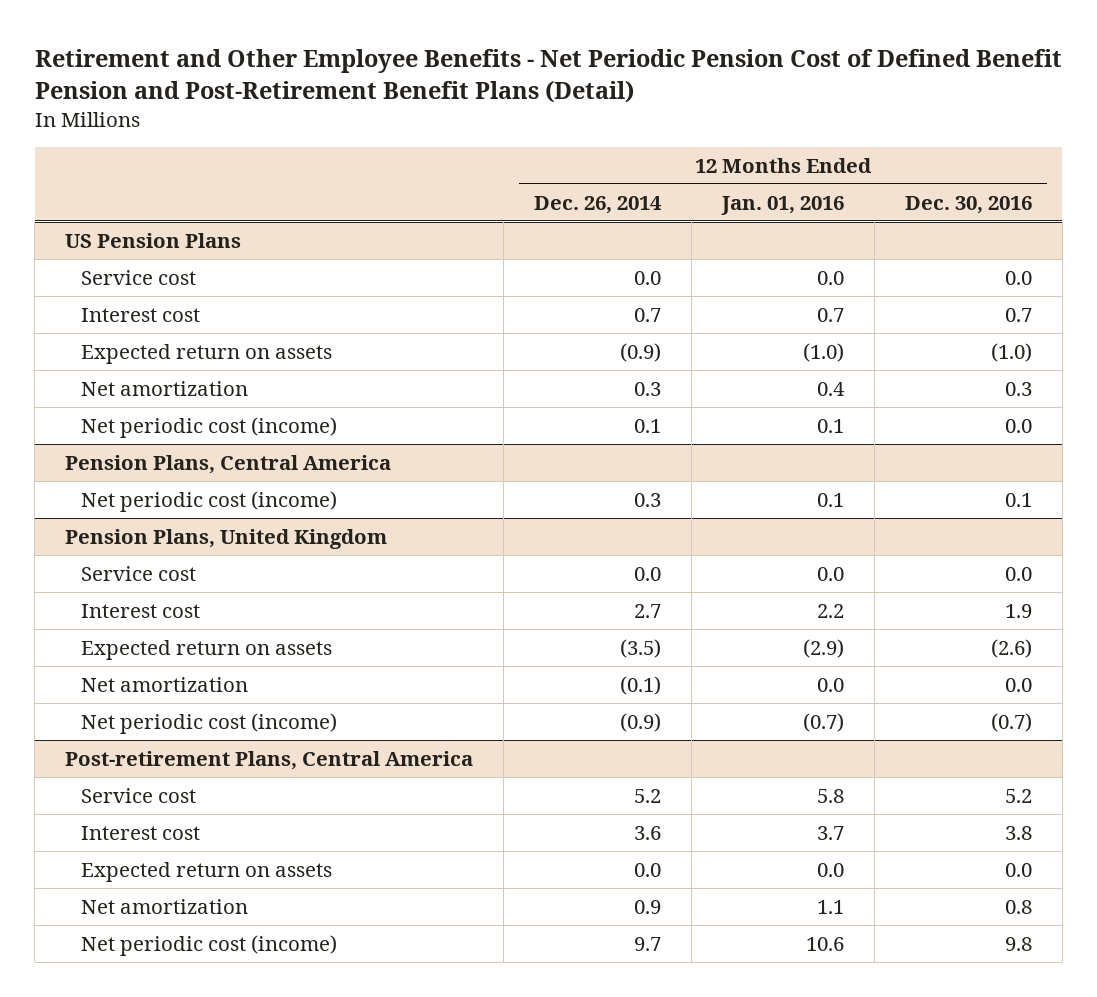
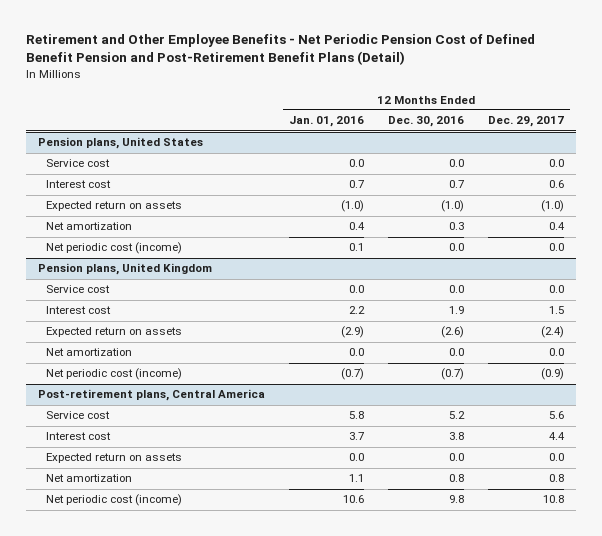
[534,195,663,214] Dec. 26, 2014 -> none
none -> [487,116,564,128] Dec. 29, 2017
[65,232,242,248] US Pension Plans -> none
none -> [38,137,204,150] Pension plans, United States
[65,454,392,474] Pension Plans, Central America -> none
[81,490,338,512] Net periodic cost (income) -> none
[65,528,388,549] Pension Plans, United Kingdom -> [38,263,213,276] Pension plans, United Kingdom
[65,750,474,770] Post-retirement Plans, Central America -> [38,389,266,402] Post-retirement plans, Central America

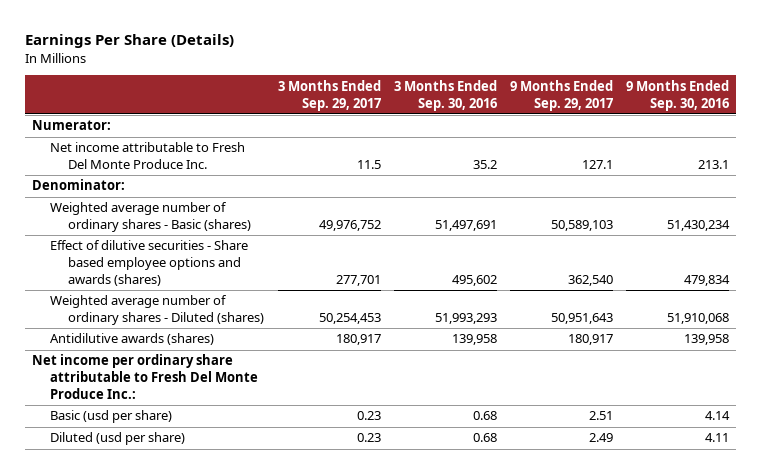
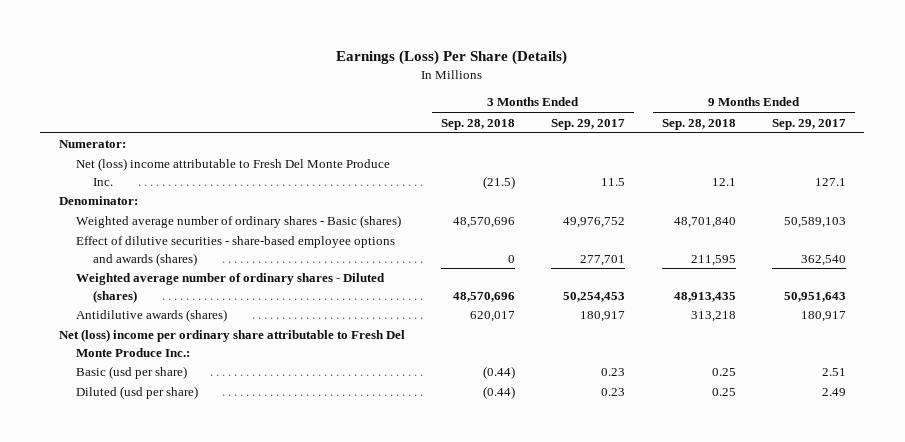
[25,34,235,49] Earnings Per Share (Details) -> [336,49,568,65] Earnings (Loss) Per Share (Details)
[393,79,497,111] 3 Months Ended Sep. 30, 2016 -> none
[625,79,729,111] 9 Months Ended Sep. 30, 2016 -> none
none -> [440,118,515,130] Sep. 28, 2018
none -> [661,118,736,130] Sep. 28, 2018
[50,142,246,170] Net income attributable to Fresh Del Monte Produce Inc. -> [75,158,390,186] Net (loss) income attributable to Fresh Del Monte Produce Inc.
[50,240,249,286] Effect of dilutive securities - Share based employee options and awards (shares) -> [75,236,395,266] Effect of dilutive securities - share-based employee options and awards (shares)
[31,354,259,399] Net income per ordinary share attributable to Fresh Del Monte Produce Inc.: -> [58,329,405,357] Net (loss) income per ordinary share attributable to Fresh Del Monte Produce Inc.:

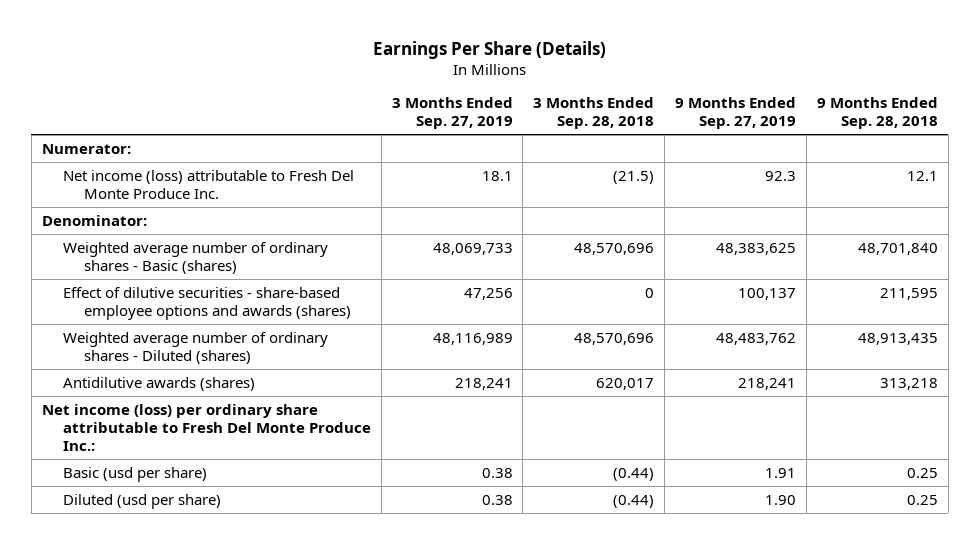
[336,49,568,65] Earnings (Loss) Per Share (Details) -> [372,40,606,59] Earnings Per Share (Details)
[551,118,626,130] Sep. 29, 2017 -> none
[772,118,847,130] Sep. 29, 2017 -> none
none -> [391,97,513,130] 3 Months Ended Sep. 27, 2019
none -> [675,97,797,130] 9 Months Ended Sep. 27, 2019
[75,158,390,186] Net (loss) income attributable to Fresh Del Monte Produce Inc. -> [62,169,354,199] Net income (loss) attributable to Fresh Del Monte Produce Inc.
[58,329,405,357] Net (loss) income per ordinary share attributable to Fresh Del Monte Produce Inc.: -> [41,403,371,451] Net income (loss) per ordinary share attributable to Fresh Del Monte Produce Inc.:

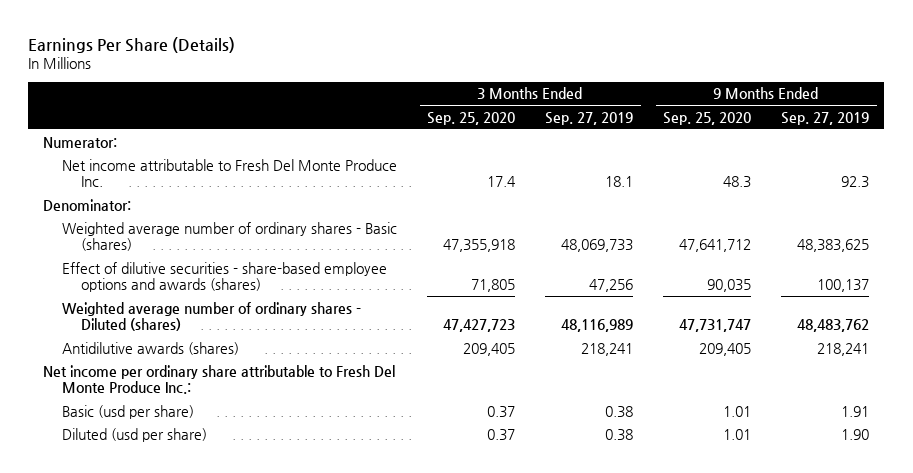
[533,97,655,130] 3 Months Ended Sep. 28, 2018 -> none
[816,97,938,130] 9 Months Ended Sep. 28, 2018 -> none
none -> [427,111,516,125] Sep. 25, 2020
none -> [663,111,752,125] Sep. 25, 2020
[62,169,354,199] Net income (loss) attributable to Fresh Del Monte Produce Inc. -> [62,158,398,187] Net income attributable to Fresh Del Monte Produce Inc.
[41,403,371,451] Net income (loss) per ordinary share attributable to Fresh Del Monte Produce Inc.: -> [43,364,396,394] Net income per ordinary share attributable to Fresh Del Monte Produce Inc.:

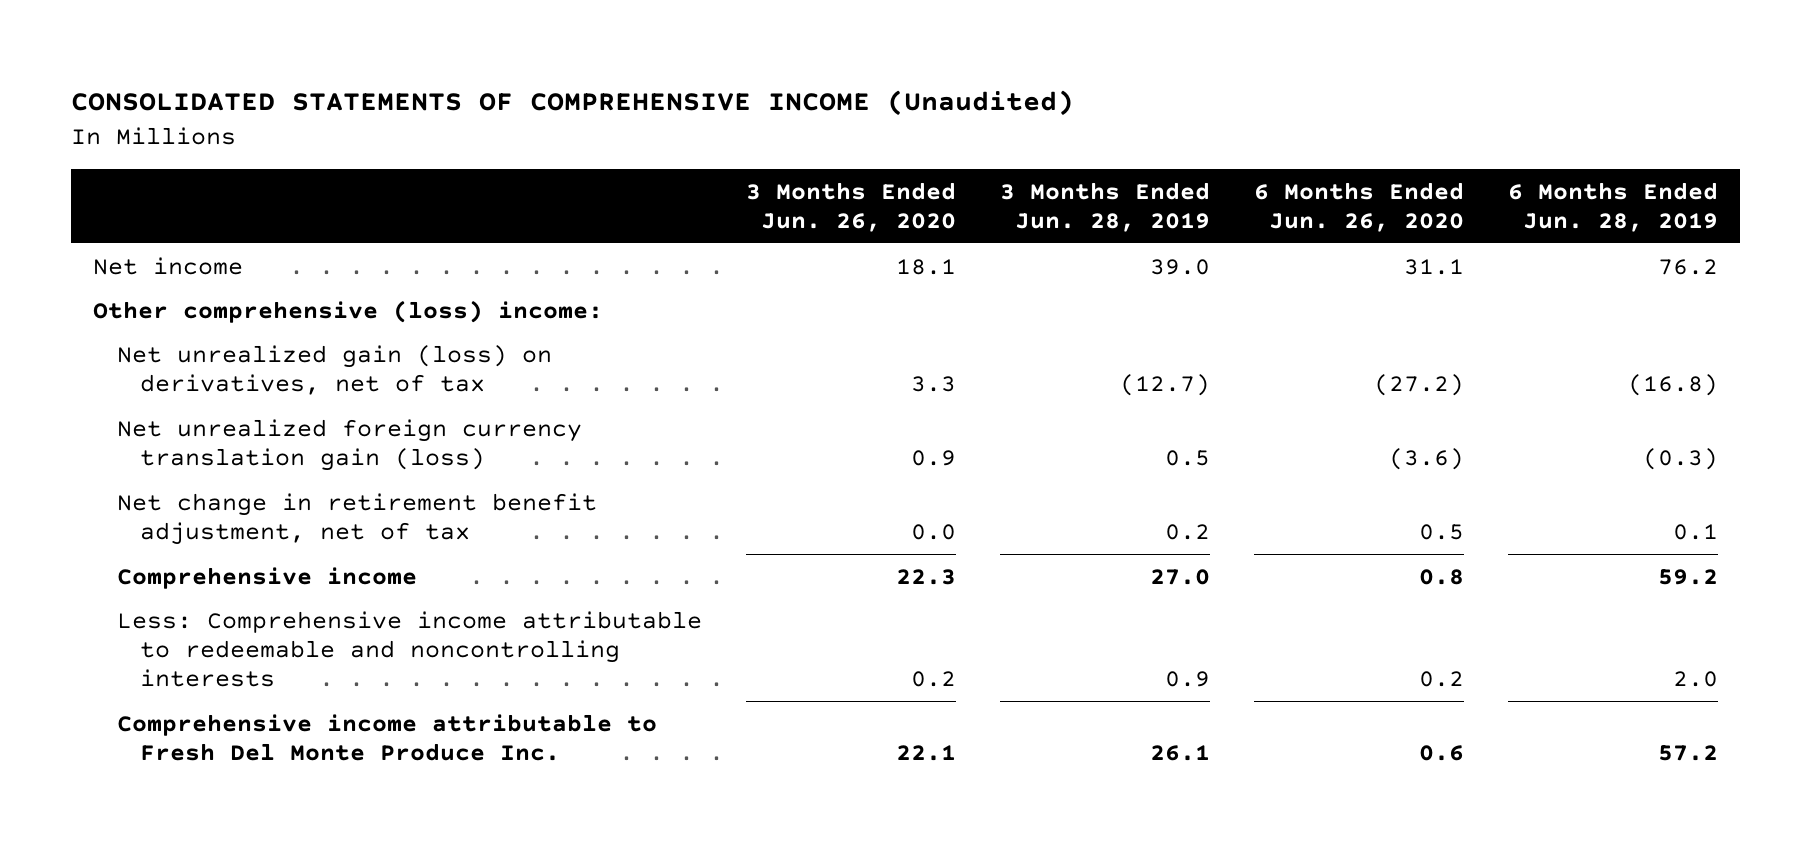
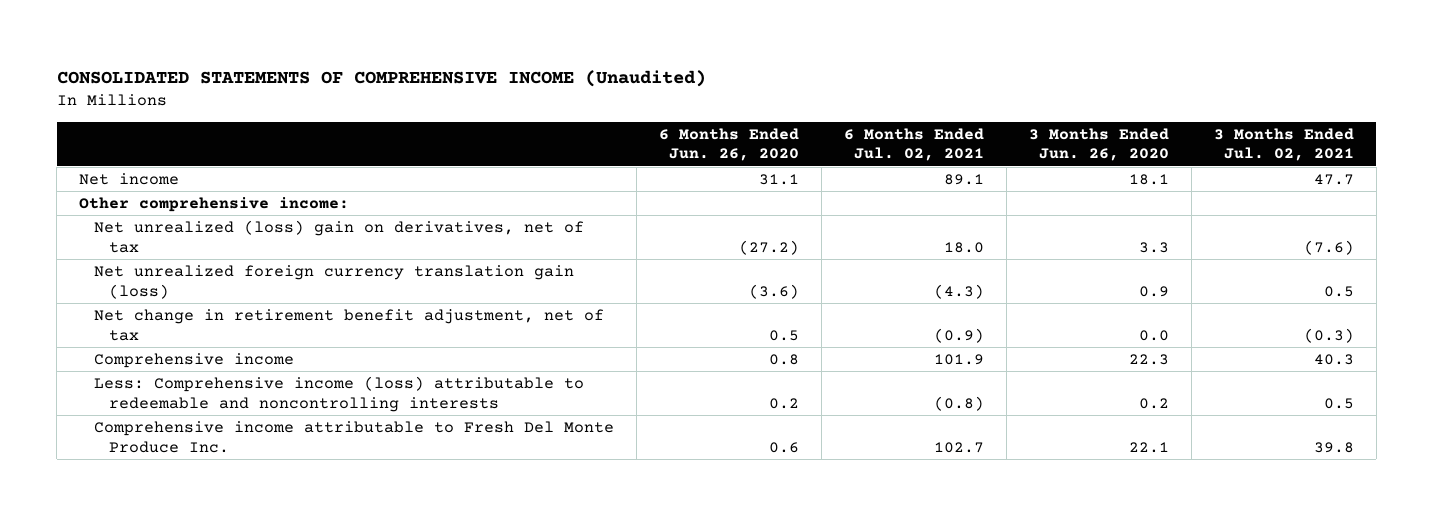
[999,181,1210,232] 3 Months Ended Jun. 28, 2019 -> none
[1507,181,1718,232] 6 Months Ended Jun. 28, 2019 -> none
none -> [843,127,984,162] 6 Months Ended Jul. 02, 2021
none -> [1213,127,1354,162] 3 Months Ended Jul. 02, 2021
[93,299,604,323] Other comprehensive (loss) income: -> [79,196,350,212] Other comprehensive income:
[116,344,552,395] Net unrealized gain (loss) on derivatives, net of tax -> [94,219,585,253] Net unrealized (loss) gain on derivatives, net of tax
[116,610,702,688] Less: Comprehensive income attributable to redeemable and noncontrolling interests -> [94,375,585,412] Less: Comprehensive income (loss) attributable to redeemable and noncontrolling interests

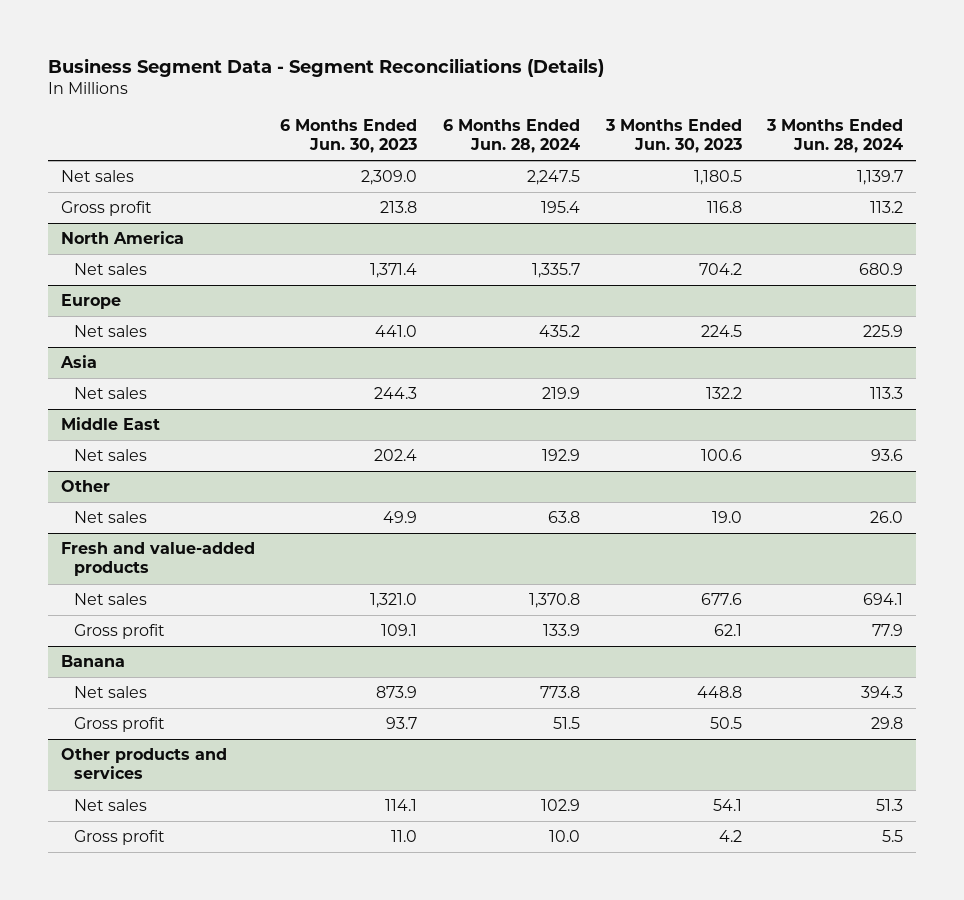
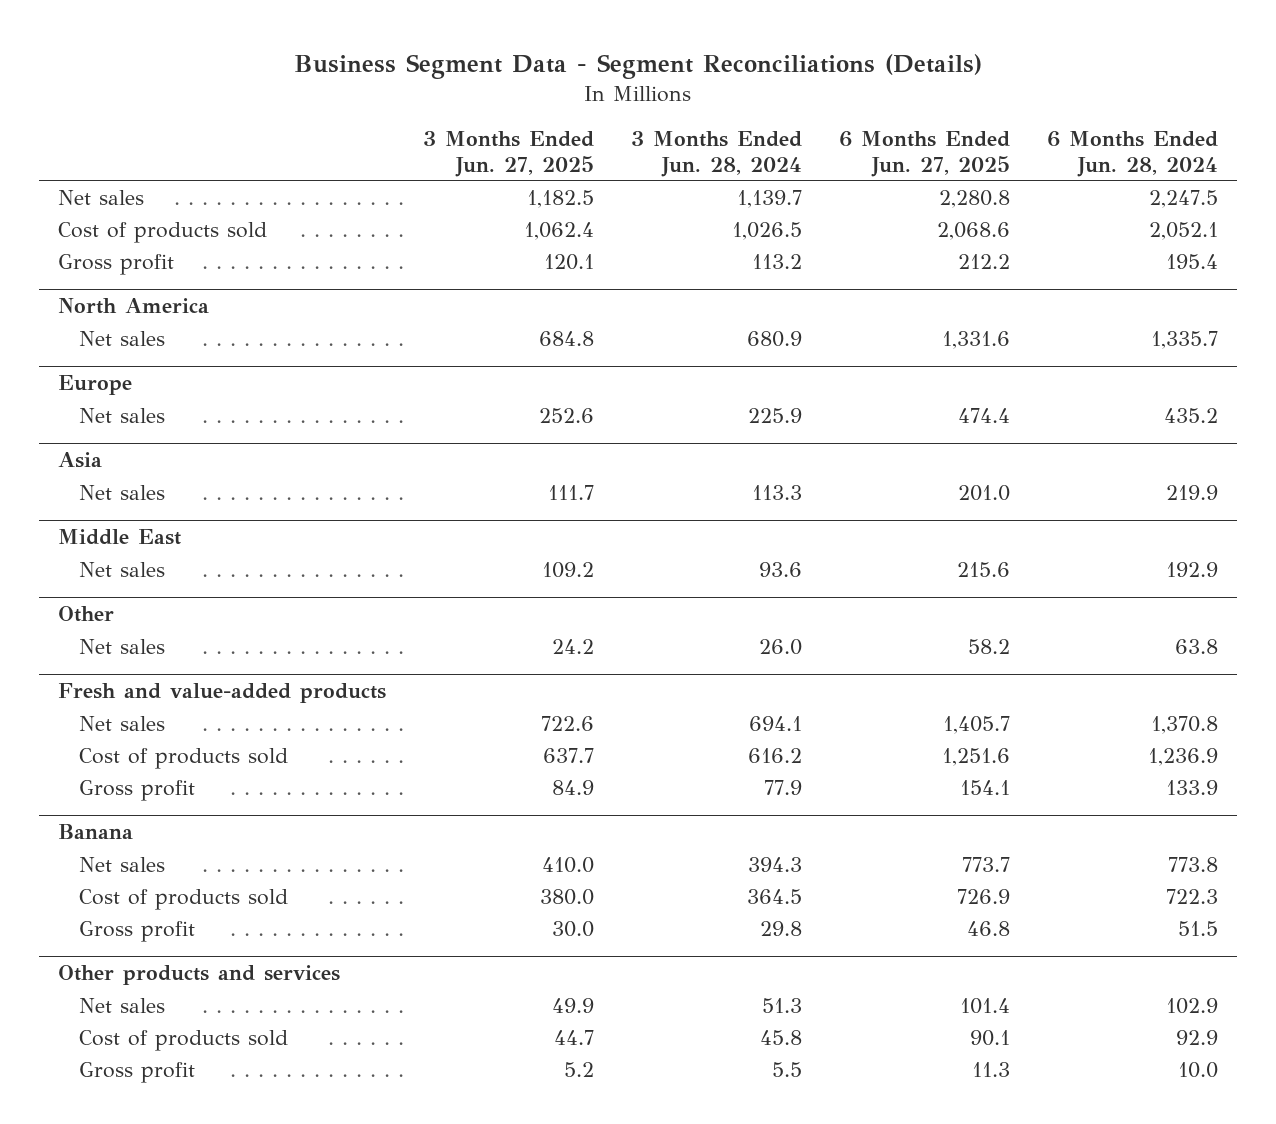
[280,119,418,154] 6 Months Ended Jun. 30, 2023 -> none
[604,119,742,154] 3 Months Ended Jun. 30, 2023 -> none
none -> [422,131,594,177] 3 Months Ended Jun. 27, 2025
none -> [838,131,1010,177] 6 Months Ended Jun. 27, 2025
none -> [57,221,267,243] Cost of products sold
none -> [79,747,289,769] Cost of products sold
none -> [79,888,289,910] Cost of products sold
none -> [79,1029,289,1051] Cost of products sold

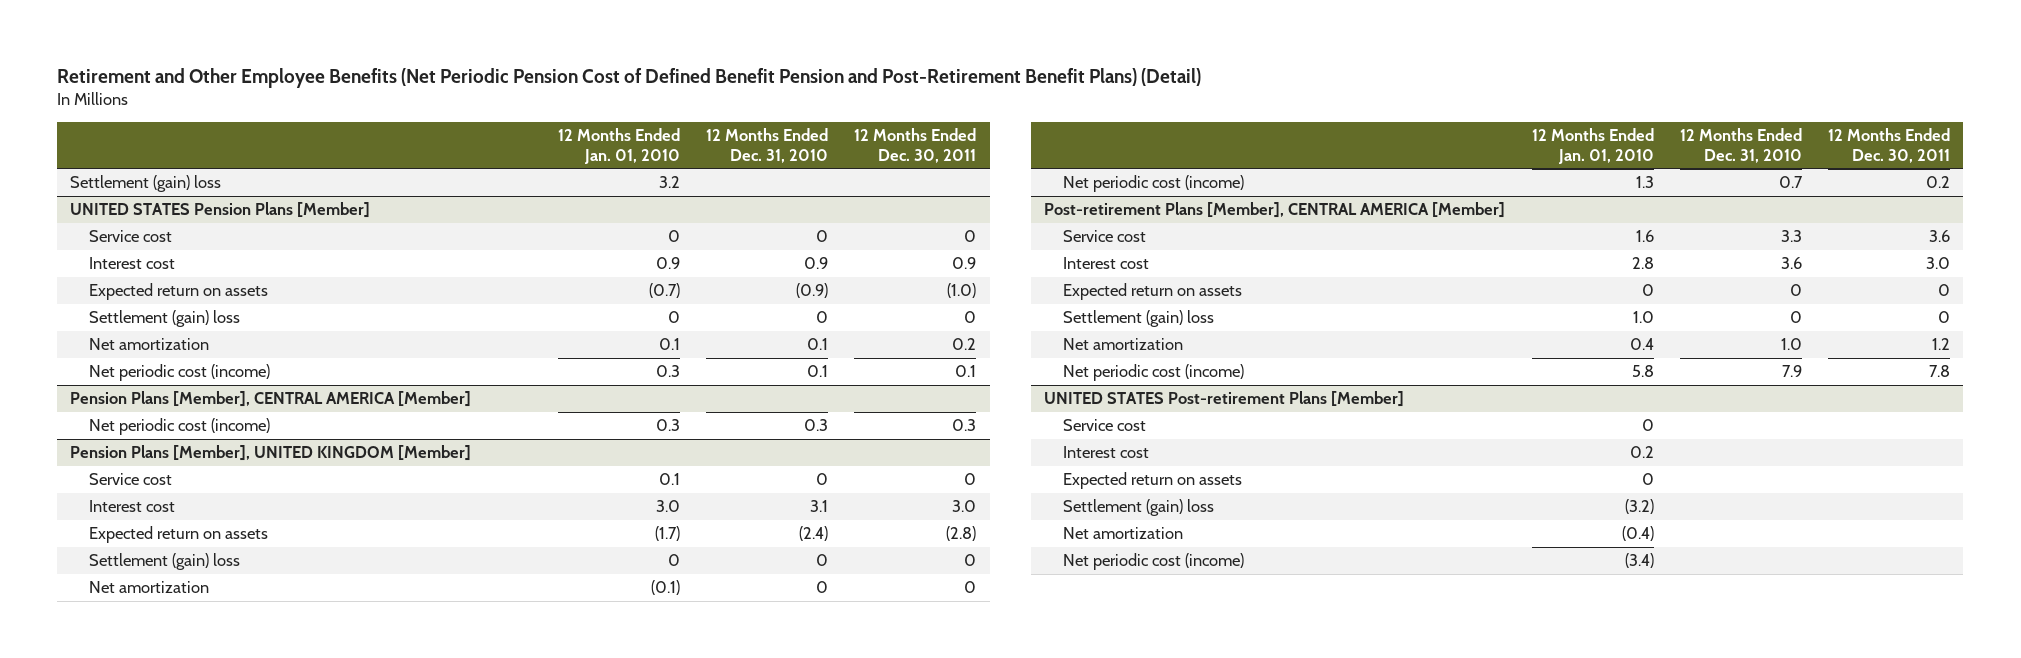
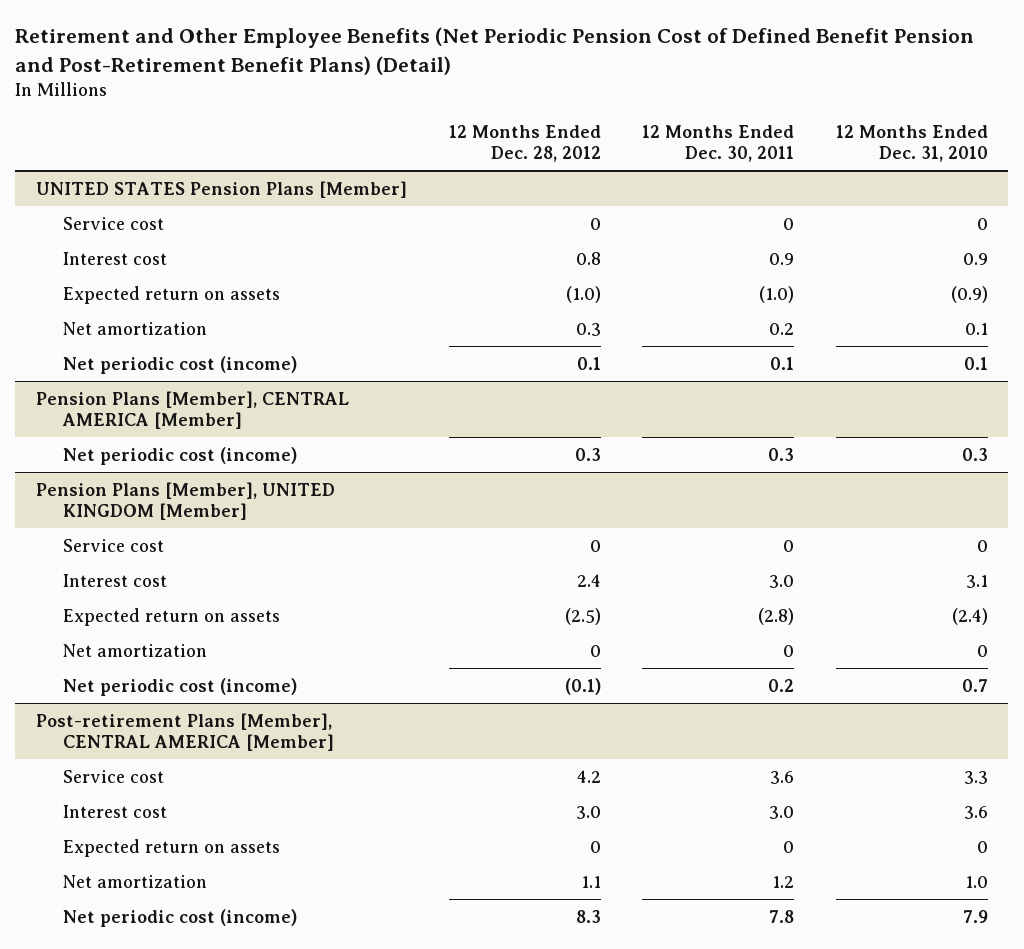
[557,128,680,164] 12 Months Ended Jan. 01, 2010 -> none
none -> [448,124,601,163] 12 Months Ended Dec. 28, 2012
[70,175,222,193] Settlement (gain) loss -> none
[89,310,241,328] Settlement (gain) loss -> none
[89,553,241,571] Settlement (gain) loss -> none
[1063,310,1215,328] Settlement (gain) loss -> none
[1044,391,1405,408] UNITED STATES Post-retirement Plans [Member] -> none
[1063,419,1147,432] Service cost -> none
[1063,446,1150,459] Interest cost -> none
[1063,472,1243,490] Expected return on assets -> none
[1063,499,1215,517] Settlement (gain) loss -> none
[1063,527,1184,540] Net amortization -> none
[1063,553,1245,571] Net periodic cost (income) -> none

